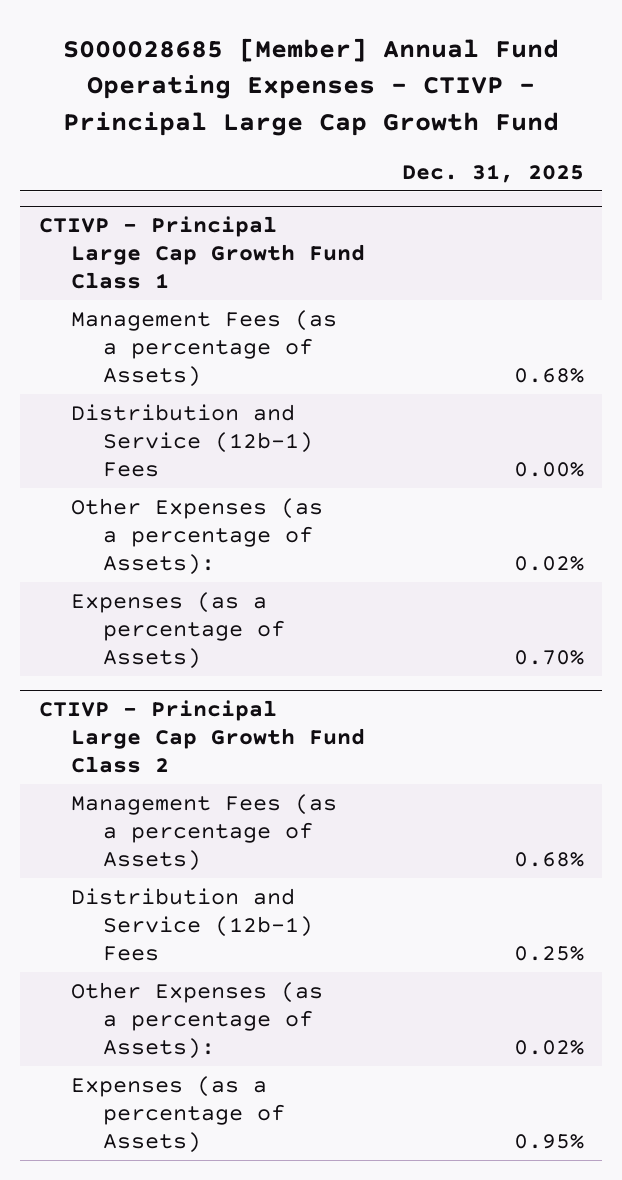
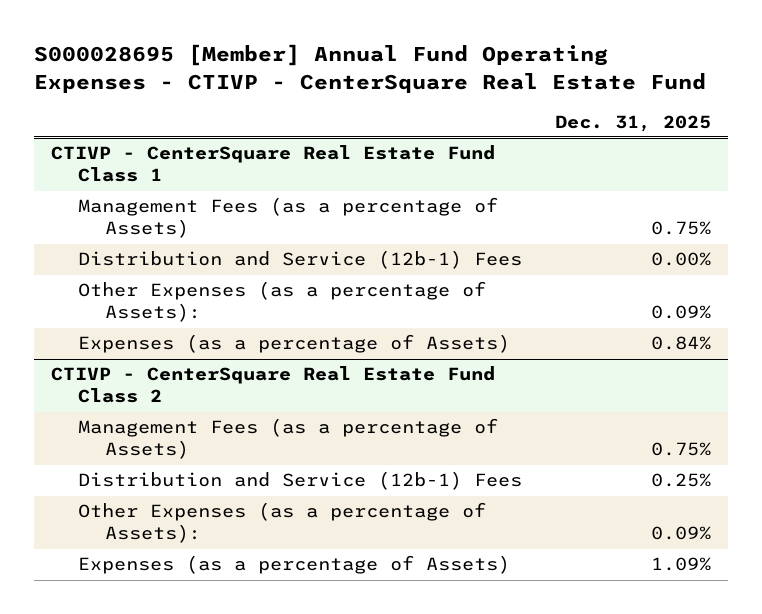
[63,37,560,137] S000028685 [Member] Annual Fund Operating Expenses - CTIVP - Principal Large Cap Growth Fund -> [34,44,707,93] S000028695 [Member] Annual Fund Operating Expenses - CTIVP - CenterSquare Real Estate Fund
[38,215,365,290] CTIVP - Principal Large Cap Growth Fund Class 1 -> none
none -> [50,145,495,183] CTIVP - CenterSquare Real Estate Fund Class 1
[513,367,584,383] 0.68% -> [651,221,712,236] 0.75%
[38,699,365,774] CTIVP - Principal Large Cap Growth Fund Class 2 -> none
[513,555,584,571] 0.02% -> [651,305,712,320] 0.09%
[513,649,584,665] 0.70% -> [651,336,712,351] 0.84%
none -> [50,366,495,404] CTIVP - CenterSquare Real Estate Fund Class 2
[513,851,584,867] 0.68% -> [651,442,712,457] 0.75%
[513,1039,584,1055] 0.02% -> [651,526,712,541] 0.09%
[513,1133,584,1149] 0.95% -> [651,557,712,572] 1.09%

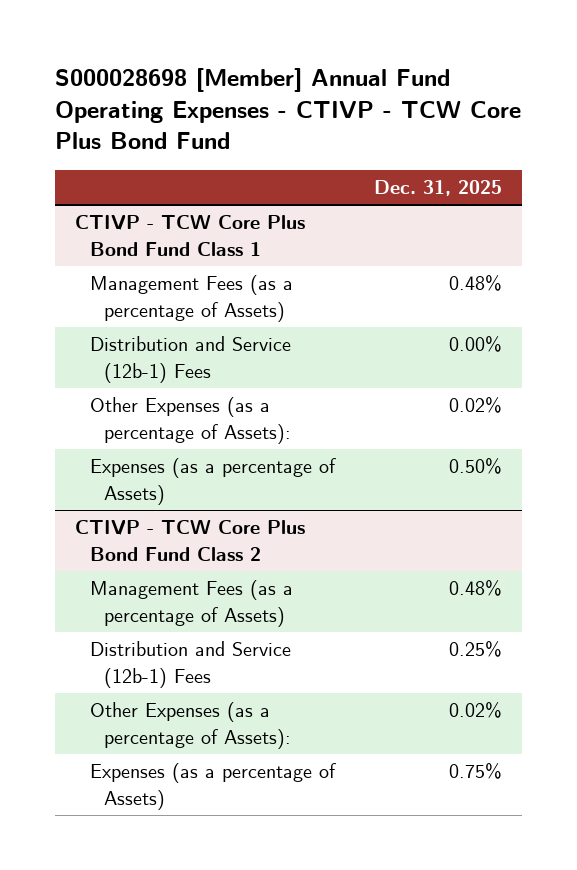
[34,44,707,93] S000028695 [Member] Annual Fund Operating Expenses - CTIVP - CenterSquare Real Estate Fund -> [55,68,522,150] S000028698 [Member] Annual Fund Operating Expenses - CTIVP - TCW Core Plus Bond Fund
[50,145,495,183] CTIVP - CenterSquare Real Estate Fund Class 1 -> none
none -> [74,215,305,256] CTIVP - TCW Core Plus Bond Fund Class 1
[651,221,712,236] 0.75% -> [448,275,502,292] 0.48%
[50,366,495,404] CTIVP - CenterSquare Real Estate Fund Class 2 -> none
[651,305,712,320] 0.09% -> [448,397,502,414] 0.02%
[651,336,712,351] 0.84% -> [448,458,502,475] 0.50%
none -> [74,520,305,561] CTIVP - TCW Core Plus Bond Fund Class 2
[651,442,712,457] 0.75% -> [448,580,502,597] 0.48%
[651,526,712,541] 0.09% -> [448,702,502,719] 0.02%
[651,557,712,572] 1.09% -> [448,763,502,780] 0.75%

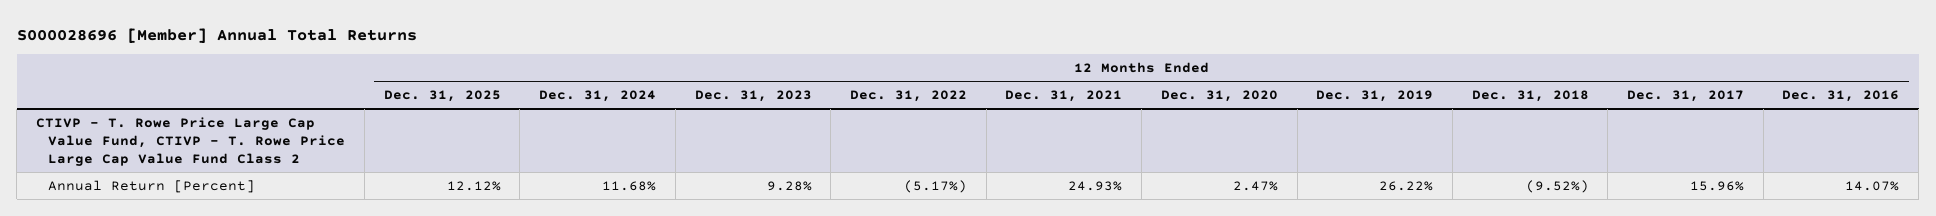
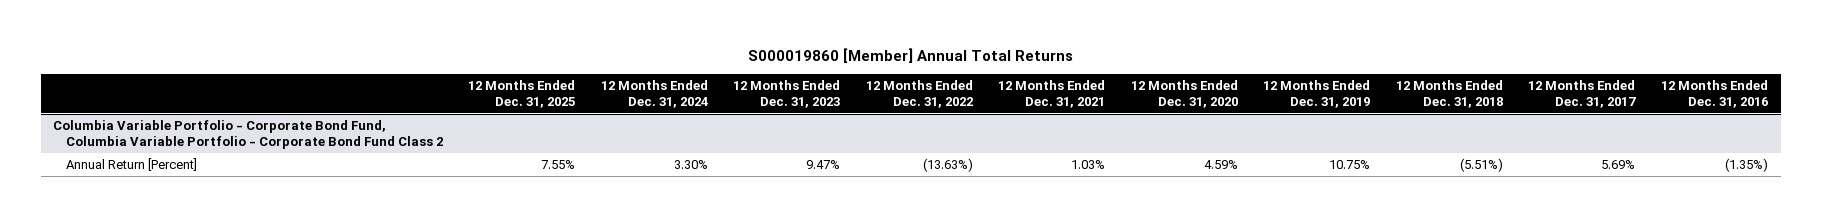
[16,27,417,43] S000028696 [Member] Annual Total Returns -> [747,48,1073,64] S000019860 [Member] Annual Total Returns
[36,116,346,166] CTIVP - T. Rowe Price Large Cap Value Fund, CTIVP - T. Rowe Price Large Cap Value Fund Class 2 -> none
none -> [53,120,443,149] Columbia Variable Portfolio - Corporate Bond Fund, Columbia Variable Portfolio - Corporate Bond Fund Class 2
[446,180,501,191] 12.12% -> [541,160,576,170] 7.55%
[602,180,657,191] 11.68% -> [673,160,708,170] 3.30%
[766,180,812,191] 9.28% -> [806,160,841,170] 9.47%
[904,179,968,193] (5.17%) -> [922,158,973,173] (13.63%)
[1068,180,1123,191] 24.93% -> [1071,160,1106,170] 1.03%
[1232,180,1278,191] 2.47% -> [1203,160,1238,170] 4.59%
[1379,180,1434,191] 26.22% -> [1329,160,1371,170] 10.75%
[1525,179,1589,193] (9.52%) -> [1459,158,1503,173] (5.51%)
[1690,180,1745,191] 15.96% -> [1601,160,1636,170] 5.69%
[1845,180,1900,191] 14.07% -> [1724,158,1768,173] (1.35%)

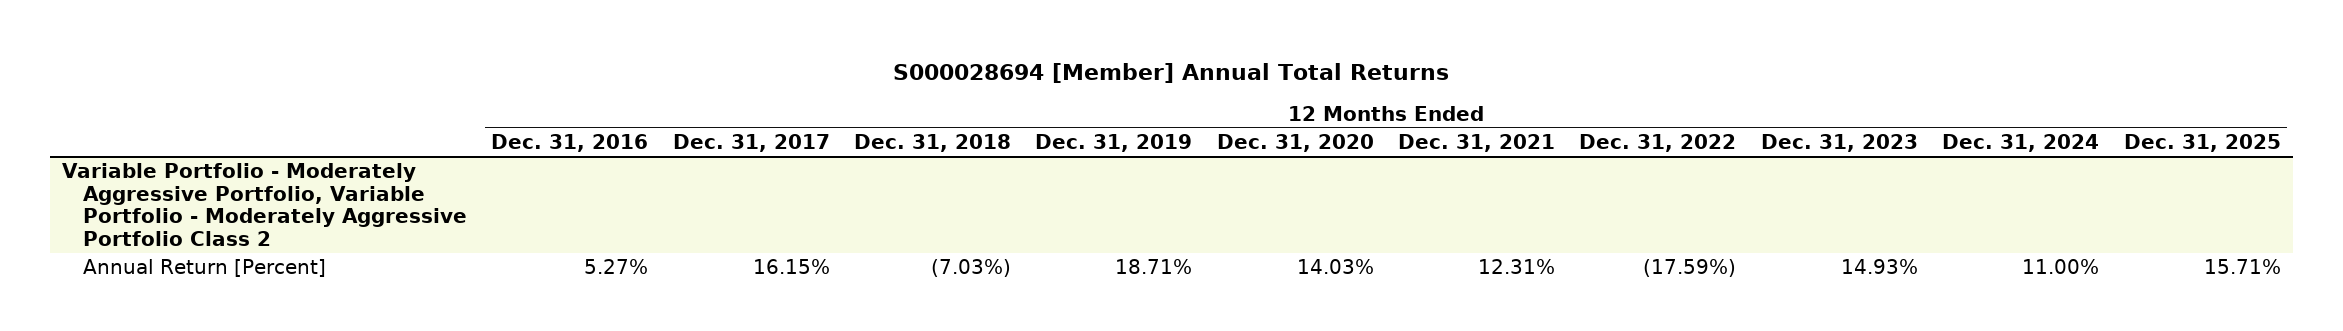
[747,48,1073,64] S000019860 [Member] Annual Total Returns -> [893,63,1450,84] S000028694 [Member] Annual Total Returns
[53,120,443,149] Columbia Variable Portfolio - Corporate Bond Fund, Columbia Variable Portfolio - Corporate Bond Fund Class 2 -> none
none -> [62,163,467,246] Variable Portfolio - Moderately Aggressive Portfolio, Variable Portfolio - Moderately Aggressive Portfolio Class 2
[541,160,576,170] 7.55% -> [2203,259,2281,275] 15.71%
[673,160,708,170] 3.30% -> [2022,259,2100,275] 11.00%
[806,160,841,170] 9.47% -> [1840,259,1918,275] 14.93%
[922,158,973,173] (13.63%) -> [1643,259,1737,278] (17.59%)
[1071,160,1106,170] 1.03% -> [1478,259,1556,275] 12.31%
[1203,160,1238,170] 4.59% -> [1296,259,1374,275] 14.03%
[1329,160,1371,170] 10.75% -> [1115,259,1193,275] 18.71%
[1459,158,1503,173] (5.51%) -> [930,259,1011,278] (7.03%)
[1601,160,1636,170] 5.69% -> [752,259,830,275] 16.15%
[1724,158,1768,173] (1.35%) -> [584,259,649,275] 5.27%

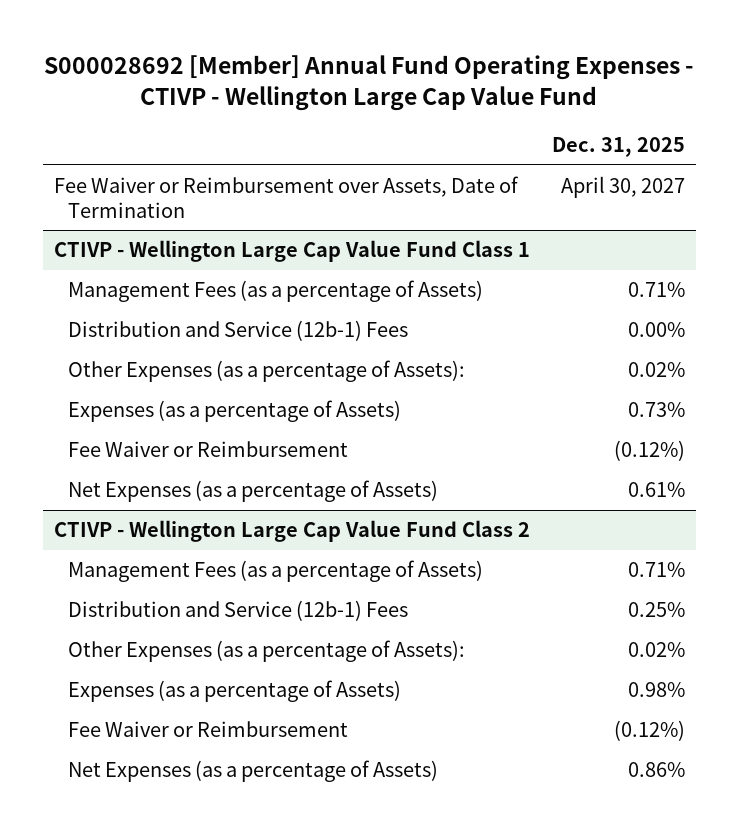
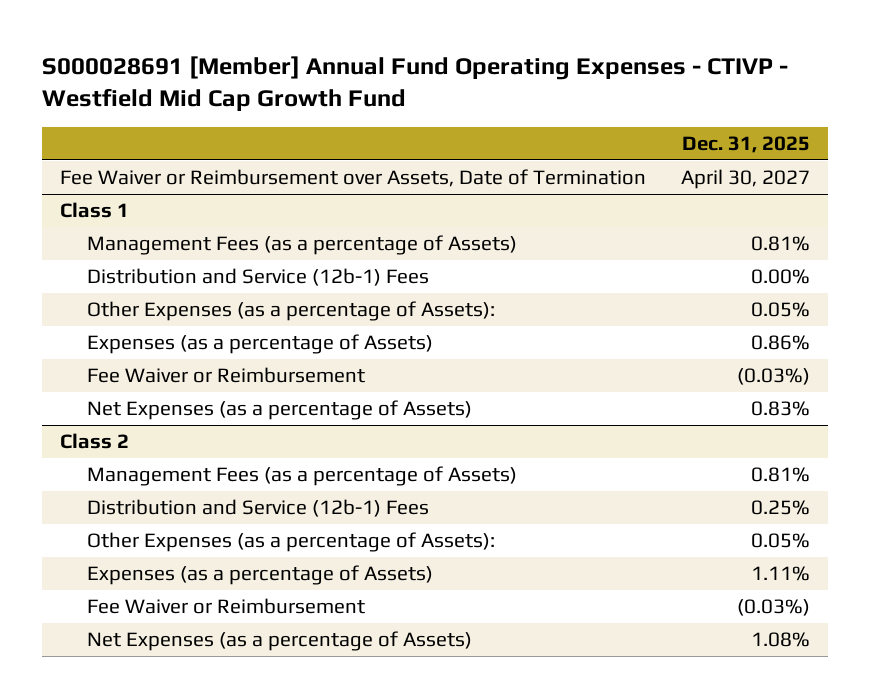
[44,54,695,112] S000028692 [Member] Annual Fund Operating Expenses - CTIVP - Wellington Large Cap Value Fund -> [41,56,788,112] S000028691 [Member] Annual Fund Operating Expenses - CTIVP - Westfield Mid Cap Growth Fund
[53,240,530,263] CTIVP - Wellington Large Cap Value Fund Class 1 -> none
none -> [59,202,129,219] Class 1
[627,282,685,298] 0.71% -> [751,236,811,252] 0.81%
[53,520,530,543] CTIVP - Wellington Large Cap Value Fund Class 2 -> none
[627,362,685,378] 0.02% -> [751,302,811,318] 0.05%
[627,402,685,418] 0.73% -> [751,335,811,351] 0.86%
[613,440,685,462] (0.12%) -> [737,368,811,386] (0.03%)
[627,482,685,498] 0.61% -> [751,401,811,417] 0.83%
none -> [59,433,129,450] Class 2
[627,562,685,578] 0.71% -> [751,467,811,483] 0.81%
[627,642,685,658] 0.02% -> [751,533,811,549] 0.05%
[627,682,685,698] 0.98% -> [751,566,811,582] 1.11%
[613,720,685,742] (0.12%) -> [737,599,811,617] (0.03%)
[627,762,685,778] 0.86% -> [751,632,811,648] 1.08%

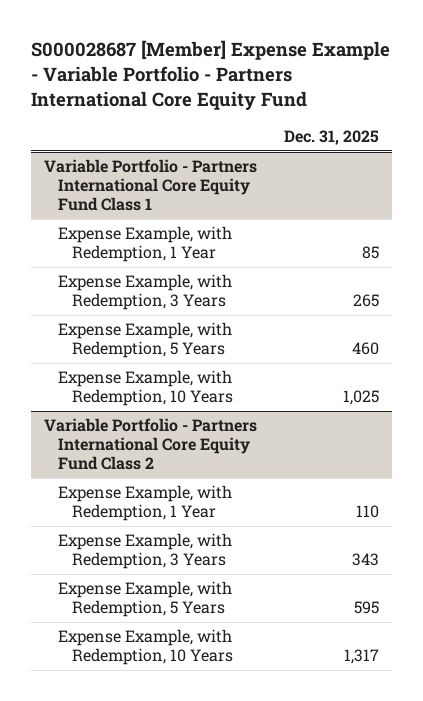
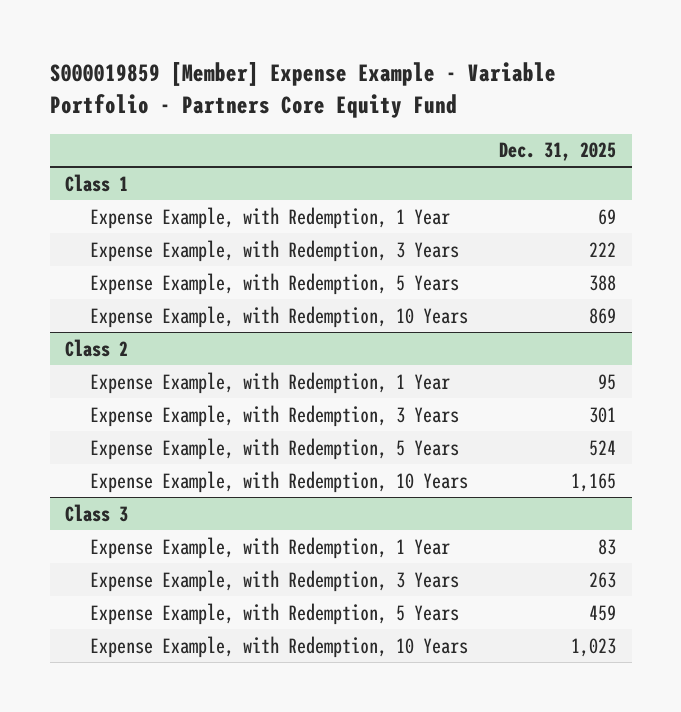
[31,40,391,110] S000028687 [Member] Expense Example - Variable Portfolio - Partners International Core Equity Fund -> [49,62,556,119] S000019859 [Member] Expense Example - Variable Portfolio - Partners Core Equity Fund
[44,159,258,212] Variable Portfolio - Partners International Core Equity Fund Class 1 -> none
[44,418,258,471] Variable Portfolio - Partners International Core Equity Fund Class 2 -> none
none -> [65,173,129,192] Class 1
[361,246,379,260] 85 -> [598,208,617,225] 69
[352,294,379,308] 265 -> [589,241,617,257] 222
[351,342,379,356] 460 -> [589,274,617,291] 388
[342,390,379,406] 1,025 -> [589,307,617,324] 869
none -> [65,338,129,357] Class 2
[355,505,379,519] 110 -> [598,373,617,390] 95
[351,553,379,567] 343 -> [589,406,617,423] 301
[353,601,379,615] 595 -> [589,439,617,456] 524
[343,649,379,665] 1,317 -> [571,472,617,492] 1,165
none -> [65,503,129,522] Class 3
none -> [90,536,451,559] Expense Example, with Redemption, 1 Year
none -> [90,569,460,592] Expense Example, with Redemption, 3 Years
none -> [90,602,460,625] Expense Example, with Redemption, 5 Years
none -> [90,635,469,658] Expense Example, with Redemption, 10 Years

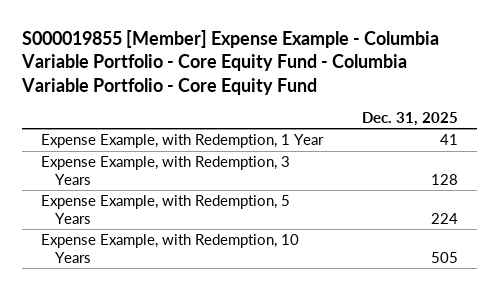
[49,62,556,119] S000019859 [Member] Expense Example - Variable Portfolio - Partners Core Equity Fund -> [20,30,439,95] S000019855 [Member] Expense Example - Columbia Variable Portfolio - Core Equity Fund - Columbia Variable Portfolio - Core Equity Fund
[65,173,129,192] Class 1 -> none
[65,338,129,357] Class 2 -> none
[90,371,451,394] Expense Example, with Redemption, 1 Year -> none
[90,404,460,427] Expense Example, with Redemption, 3 Years -> none
[90,437,460,460] Expense Example, with Redemption, 5 Years -> none
[90,470,469,493] Expense Example, with Redemption, 10 Years -> none
[65,503,129,522] Class 3 -> none
[90,536,451,559] Expense Example, with Redemption, 1 Year -> none
[90,569,460,592] Expense Example, with Redemption, 3 Years -> none
[90,602,460,625] Expense Example, with Redemption, 5 Years -> none
[90,635,469,658] Expense Example, with Redemption, 10 Years -> none
[598,208,617,225] 69 -> [440,134,459,146] 41
[589,241,617,257] 222 -> [431,173,459,185] 128
[589,274,617,291] 388 -> [431,212,459,224] 224
[589,307,617,324] 869 -> [431,251,459,263] 505

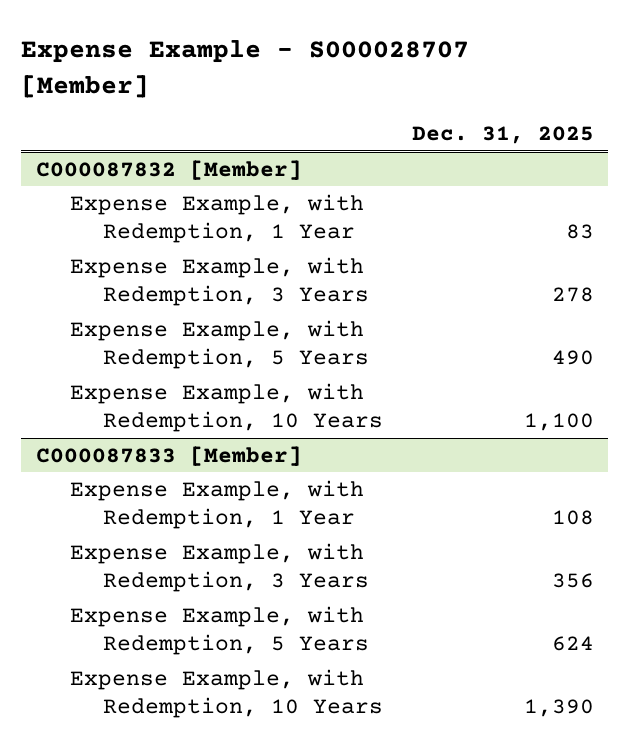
[20,30,439,95] S000019855 [Member] Expense Example - Columbia Variable Portfolio - Core Equity Fund - Columbia Variable Portfolio - Core Equity Fund -> [21,40,470,99] Expense Example - S000028707 [Member]
none -> [35,159,302,180] C000087832 [Member]
[440,134,459,146] 41 -> [566,224,595,240] 83
[431,173,459,185] 128 -> [552,287,595,303] 278
[431,212,459,224] 224 -> [552,350,595,366] 490
[431,251,459,263] 505 -> [524,413,595,432] 1,100
none -> [35,445,302,466] C000087833 [Member]
none -> [69,479,364,530] Expense Example, with Redemption, 1 Year
none -> [69,542,370,593] Expense Example, with Redemption, 3 Years
none -> [69,605,370,656] Expense Example, with Redemption, 5 Years
none -> [69,668,384,719] Expense Example, with Redemption, 10 Years

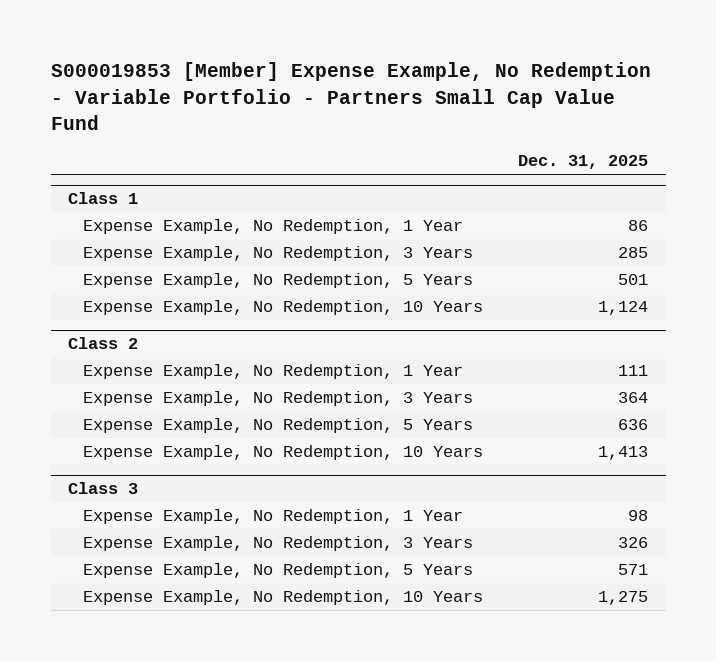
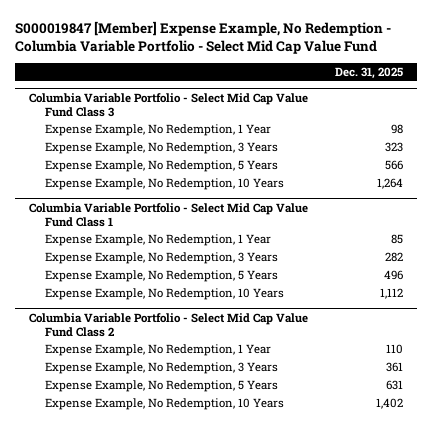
[50,62,651,131] S000019853 [Member] Expense Example, No Redemption - Variable Portfolio - Partners Small Cap Value Fund -> [14,21,391,55] S000019847 [Member] Expense Example, No Redemption - Columbia Variable Portfolio - Select Mid Cap Value Fund
[68,192,139,205] Class 1 -> none
[82,219,463,235] Expense Example, No Redemption, 1 Year -> none
[82,246,473,262] Expense Example, No Redemption, 3 Years -> none
[82,273,473,289] Expense Example, No Redemption, 5 Years -> none
[82,300,483,316] Expense Example, No Redemption, 10 Years -> none
[68,337,139,350] Class 2 -> none
[82,364,463,380] Expense Example, No Redemption, 1 Year -> none
[82,391,473,407] Expense Example, No Redemption, 3 Years -> none
[82,418,473,434] Expense Example, No Redemption, 5 Years -> none
[82,445,483,461] Expense Example, No Redemption, 10 Years -> none
[68,482,139,495] Class 3 -> none
none -> [28,92,308,117] Columbia Variable Portfolio - Select Mid Cap Value Fund Class 3
[618,537,649,549] 326 -> [385,142,404,153] 323
[618,564,649,576] 571 -> [385,160,404,171] 566
[598,591,649,606] 1,275 -> [377,178,404,190] 1,264
none -> [28,202,308,227] Columbia Variable Portfolio - Select Mid Cap Value Fund Class 1
none -> [44,234,271,247] Expense Example, No Redemption, 1 Year
none -> [44,252,278,265] Expense Example, No Redemption, 3 Years
none -> [44,270,278,283] Expense Example, No Redemption, 5 Years
none -> [44,288,284,301] Expense Example, No Redemption, 10 Years
none -> [28,312,308,337] Columbia Variable Portfolio - Select Mid Cap Value Fund Class 2
none -> [44,344,271,357] Expense Example, No Redemption, 1 Year
none -> [44,362,278,375] Expense Example, No Redemption, 3 Years
none -> [44,380,278,393] Expense Example, No Redemption, 5 Years
none -> [44,398,284,411] Expense Example, No Redemption, 10 Years

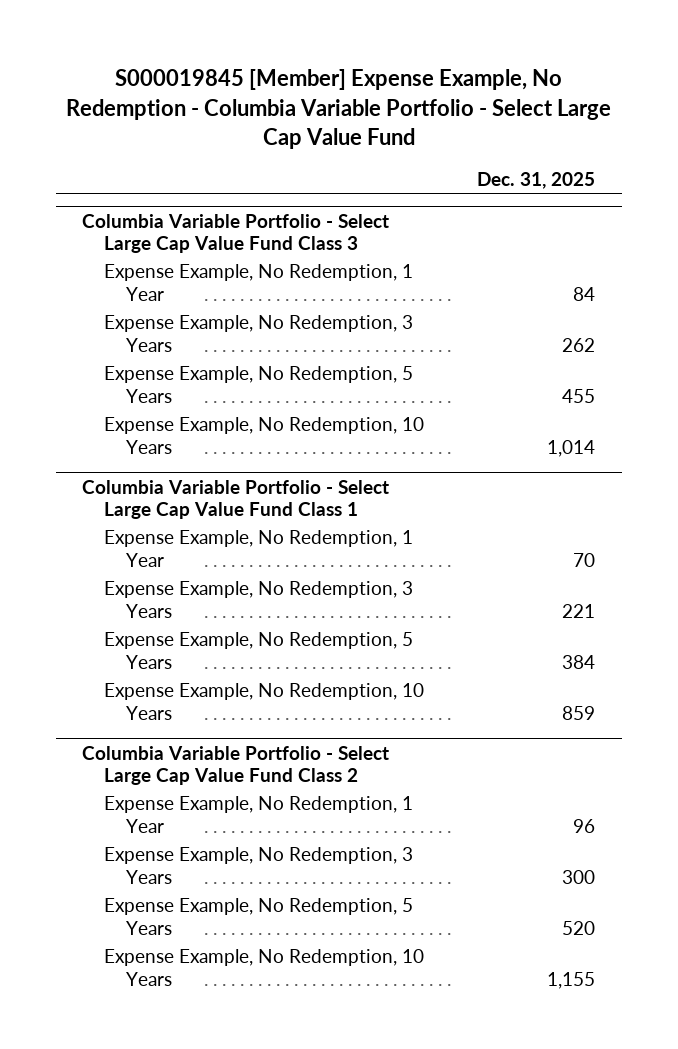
[14,21,391,55] S000019847 [Member] Expense Example, No Redemption - Columbia Variable Portfolio - Select Mid Cap Value Fund -> [65,68,611,150] S000019845 [Member] Expense Example, No Redemption - Columbia Variable Portfolio - Select Large Cap Value Fund
[28,92,308,117] Columbia Variable Portfolio - Select Mid Cap Value Fund Class 3 -> [82,213,390,253] Columbia Variable Portfolio - Select Large Cap Value Fund Class 3
[391,124,404,135] 98 -> [573,286,596,301] 84
[385,142,404,153] 323 -> [562,337,596,352] 262
[385,160,404,171] 566 -> [562,388,596,403] 455
[377,178,404,190] 1,264 -> [547,439,596,457] 1,014
[28,202,308,227] Columbia Variable Portfolio - Select Mid Cap Value Fund Class 1 -> [82,479,390,519] Columbia Variable Portfolio - Select Large Cap Value Fund Class 1
[391,234,404,245] 85 -> [573,552,596,567] 70
[385,252,404,263] 282 -> [562,603,596,618] 221
[384,270,404,281] 496 -> [562,654,596,669] 384
[380,288,404,300] 1,112 -> [562,705,596,720] 859
[28,312,308,337] Columbia Variable Portfolio - Select Mid Cap Value Fund Class 2 -> [82,745,390,785] Columbia Variable Portfolio - Select Large Cap Value Fund Class 2
[386,344,404,355] 110 -> [573,818,596,833] 96
[386,362,404,373] 361 -> [562,869,596,884] 300
[386,380,404,391] 631 -> [562,920,596,935] 520
[376,398,404,410] 1,402 -> [547,971,596,989] 1,155

